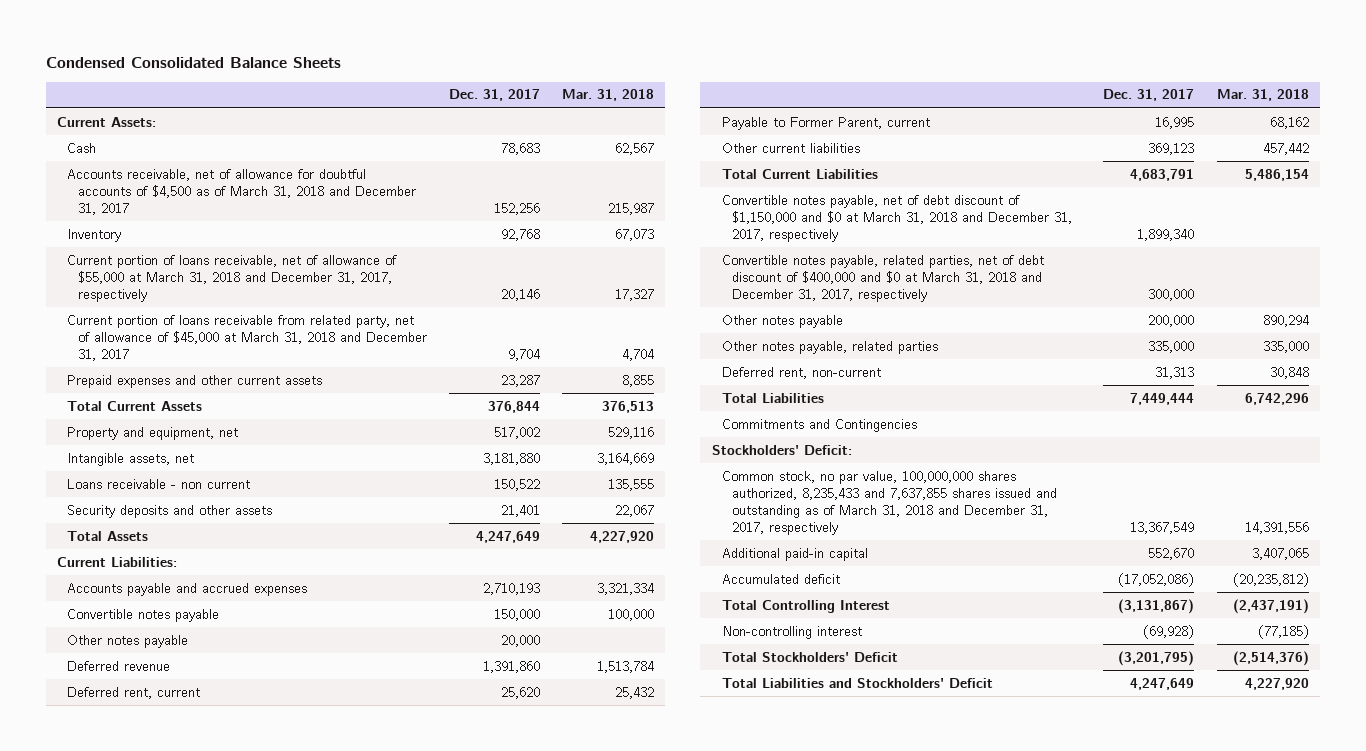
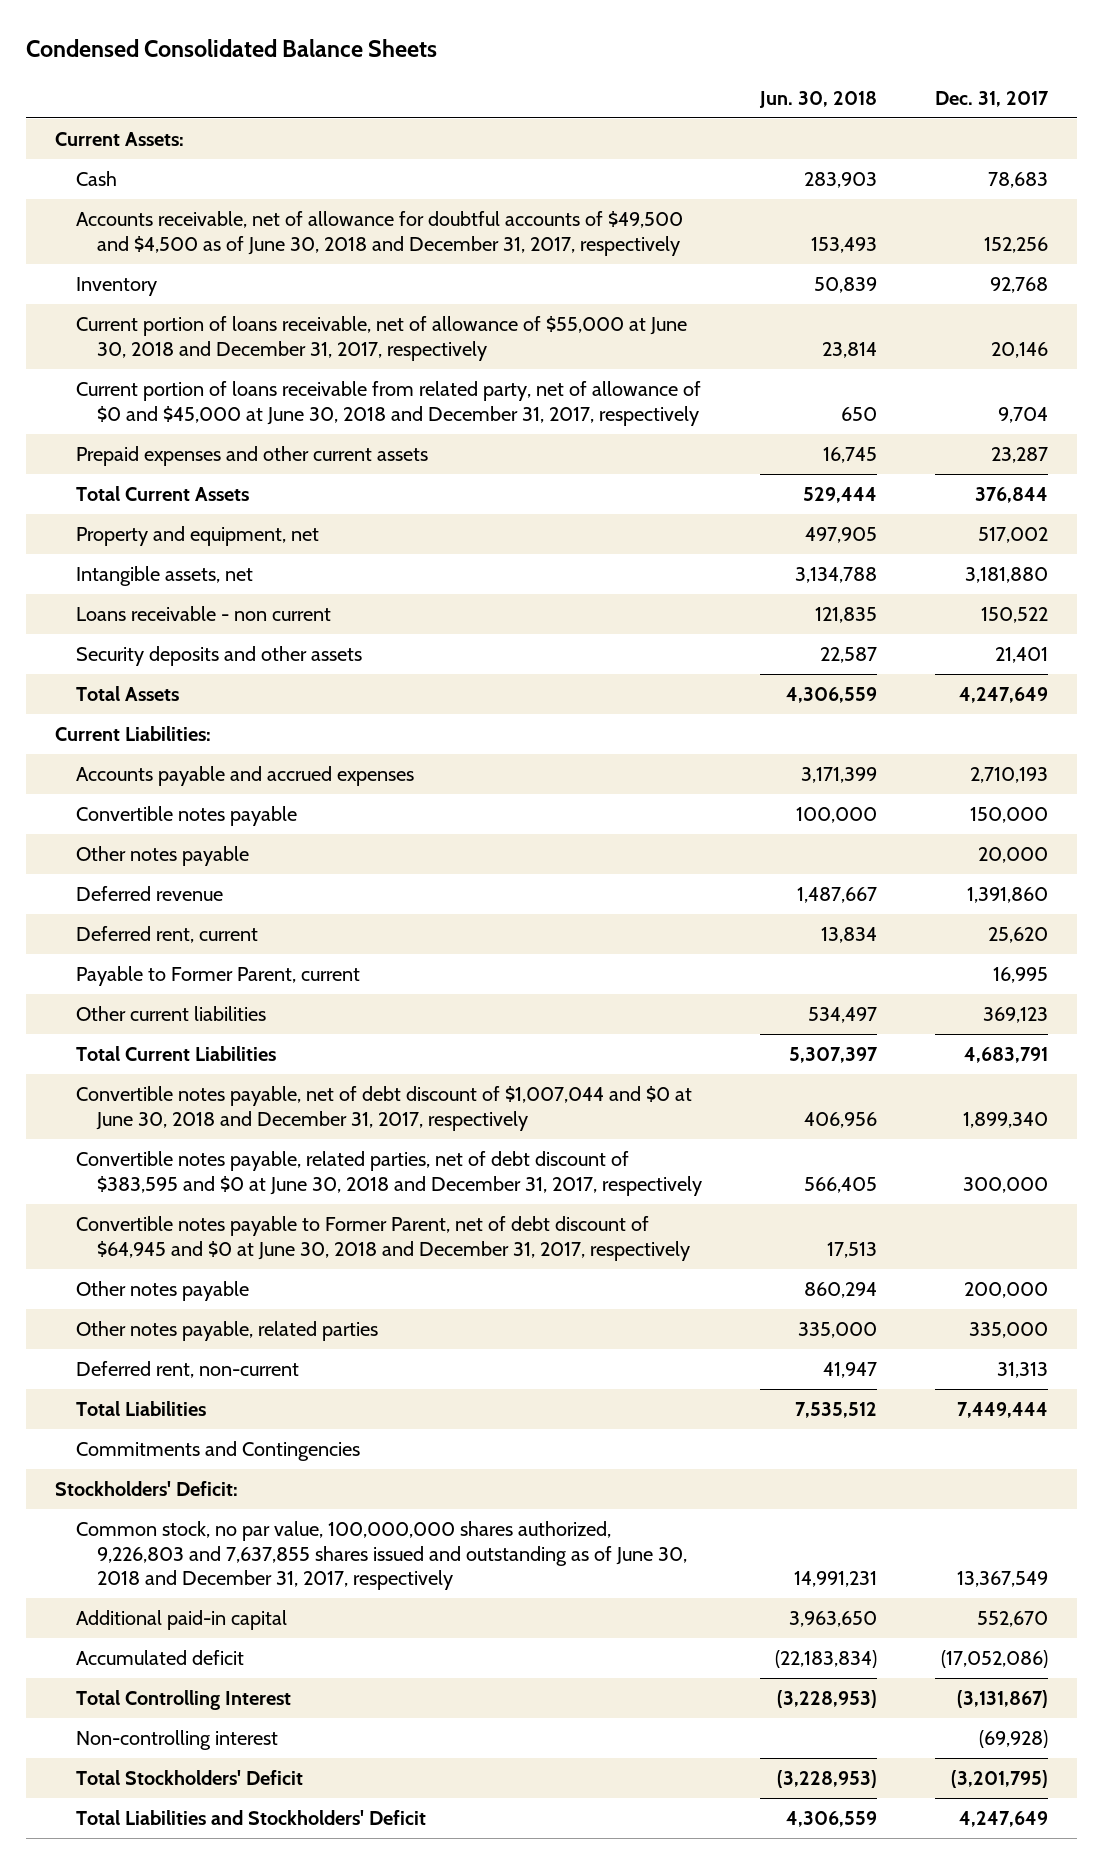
[562,89,655,102] Mar. 31, 2018 -> none
none -> [759,90,878,108] Jun. 30, 2018
[67,168,416,215] Accounts receivable, net of allowance for doubtful accounts of $4,500 as of March 31, 2018 and December 31, 2017 -> [76,211,684,256] Accounts receivable, net of allowance for doubtful accounts of $49,500 and $4,500 as of June 30, 2018 and December 31, 2017, respectively
[67,254,398,302] Current portion of loans receivable, net of allowance of $55,000 at March 31, 2018 and December 31, 2017, respectively -> [76,316,688,361] Current portion of loans receivable, net of allowance of $55,000 at June 30, 2018 and December 31, 2017, respectively
[67,314,427,361] Current portion of loans receivable from related party, net of allowance of $45,000 at March 31, 2018 and December 31, 2017 -> [76,381,702,426] Current portion of loans receivable from related party, net of allowance of $0 and $45,000 at June 30, 2018 and December 31, 2017, respectively
[721,194,1073,242] Convertible notes payable, net of debt discount of $1,150,000 and $0 at March 31, 2018 and December 31, 2017, respectively -> [76,1086,693,1131] Convertible notes payable, net of debt discount of $1,007,044 and $0 at June 30, 2018 and December 31, 2017, respectively
[721,254,1044,302] Convertible notes payable, related parties, net of debt discount of $400,000 and $0 at March 31, 2018 and December 31, 2017, respectively -> [76,1151,703,1196] Convertible notes payable, related parties, net of debt discount of $383,595 and $0 at June 30, 2018 and December 31, 2017, respectively
none -> [76,1216,691,1261] Convertible notes payable to Former Parent, net of debt discount of $64,945 and $0 at June 30, 2018 and December 31, 2017, respectively
[721,470,1058,535] Common stock, no par value, 100,000,000 shares authorized, 8,235,433 and 7,637,855 shares issued and outstanding as of March 31, 2018 and December 31, 2017, respectively -> [76,1521,688,1591] Common stock, no par value, 100,000,000 shares authorized, 9,226,803 and 7,637,855 shares issued and outstanding as of June 30, 2018 and December 31, 2017, respectively

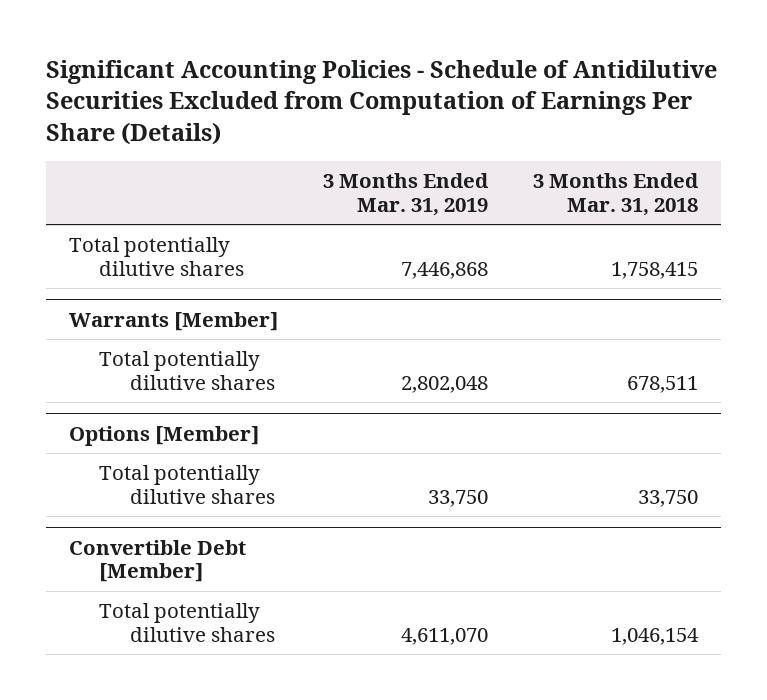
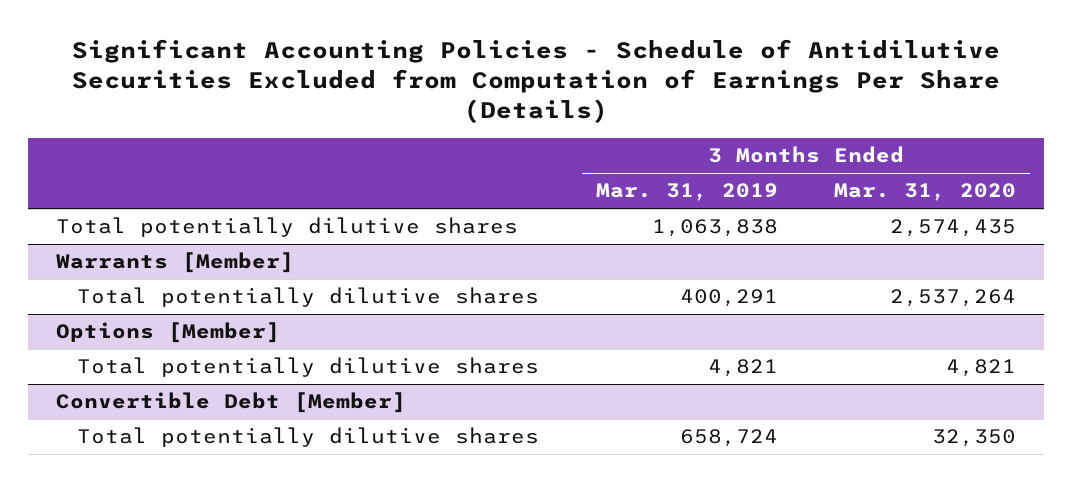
[533,173,700,216] 3 Months Ended Mar. 31, 2018 -> none
none -> [833,183,1016,202] Mar. 31, 2020
[401,261,489,279] 7,446,868 -> [651,219,778,238] 1,063,838
[401,375,489,393] 2,802,048 -> [679,289,778,308] 400,291
[428,489,489,507] 33,750 -> [707,359,778,378] 4,821
[401,627,489,645] 4,611,070 -> [679,429,778,448] 658,724

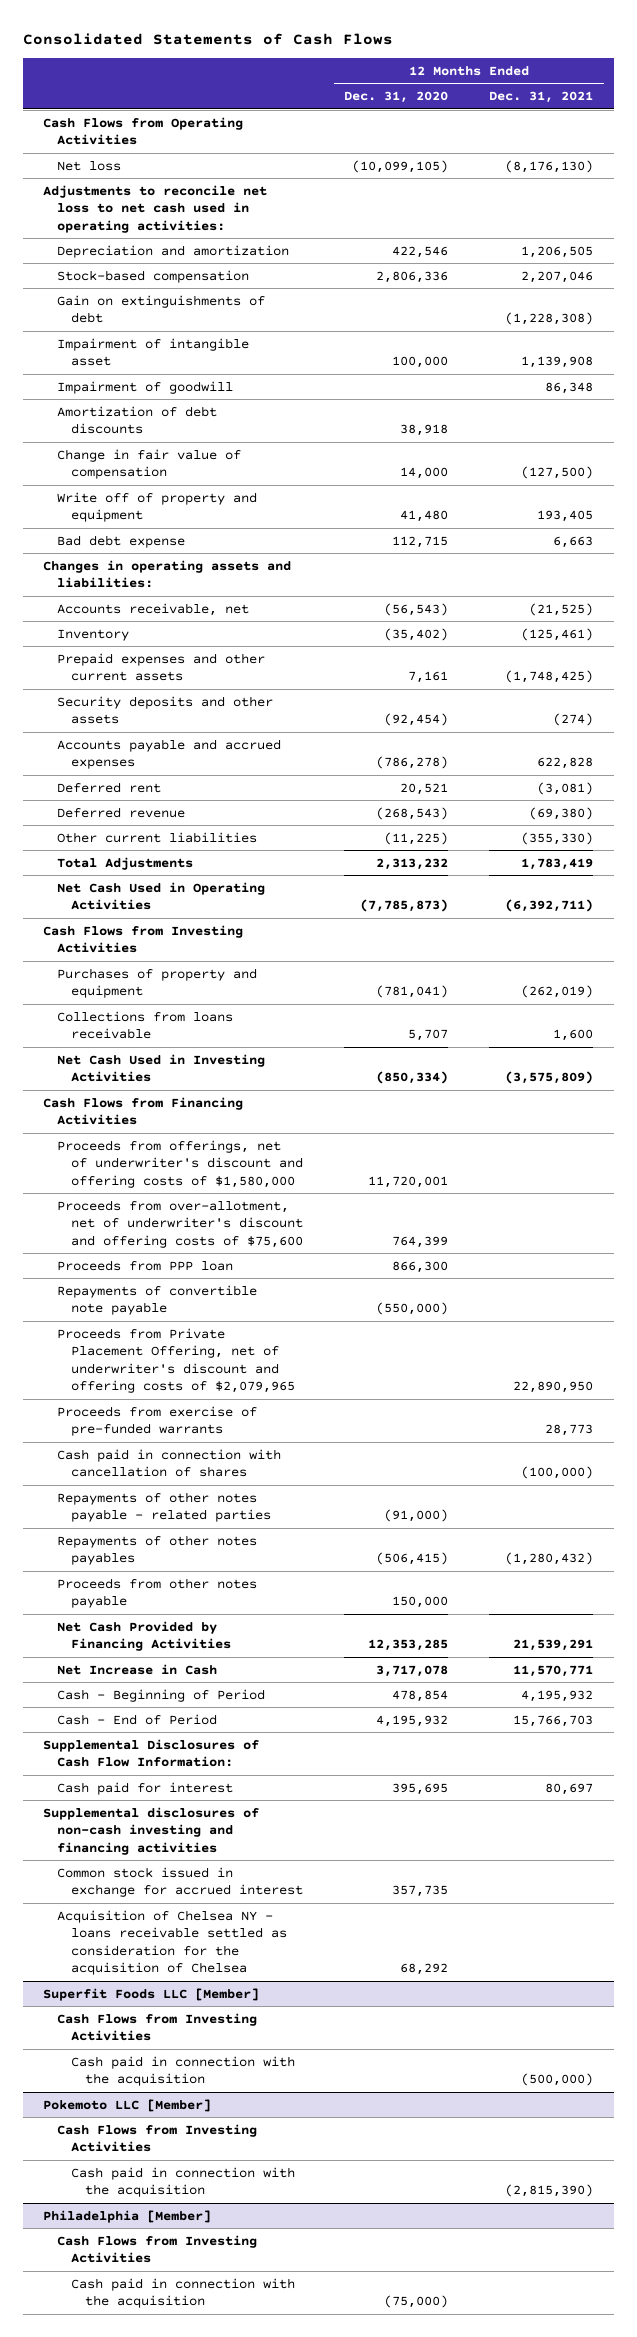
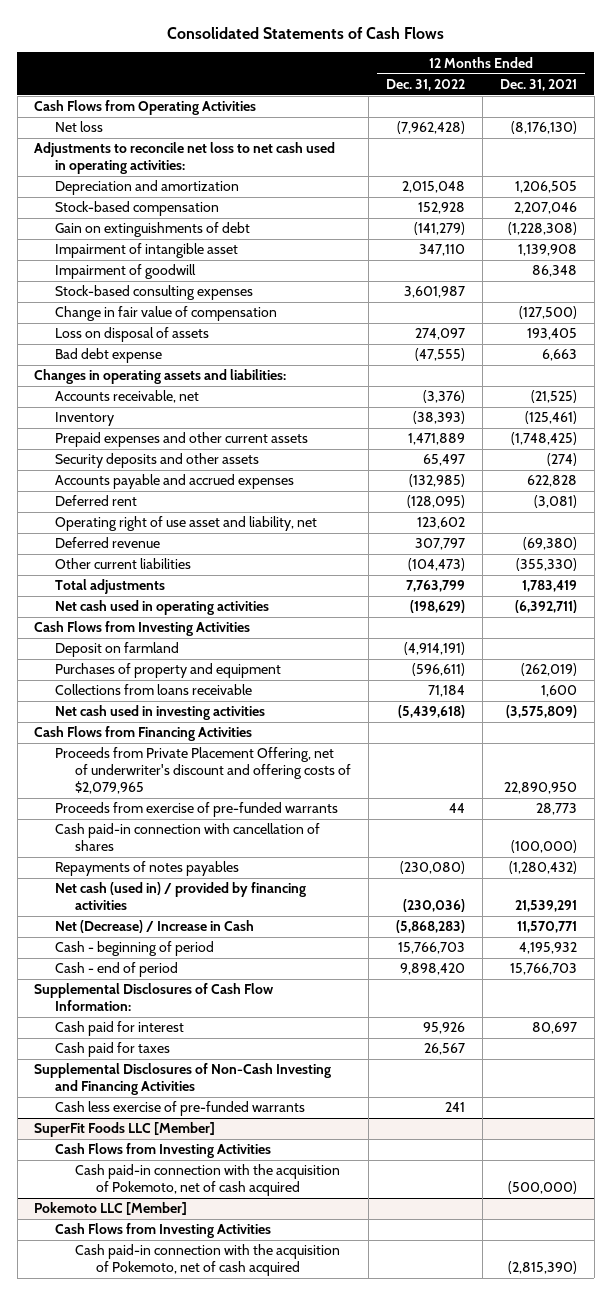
[344,91,449,104] Dec. 31, 2020 -> none
none -> [386,79,466,92] Dec. 31, 2022
[57,405,218,435] Amortization of debt discounts -> none
none -> [54,285,253,301] Stock-based consulting expenses
[57,491,258,523] Write off of property and equipment -> [54,327,209,343] Loss on disposal of assets
none -> [54,516,317,532] Operating right of use asset and liability, net
[57,856,194,870] Total Adjustments -> [54,579,165,595] Total adjustments
[57,881,266,911] Net Cash Used in Operating Activities -> [54,600,269,616] Net cash used in operating activities
none -> [54,642,179,658] Deposit on farmland
[57,1053,266,1083] Net Cash Used in Investing Activities -> [54,705,265,721] Net cash used in investing activities
[57,1139,303,1188] Proceeds from offerings, net of underwriter's discount and offering costs of $1,580,000 -> none
[57,1199,303,1248] Proceeds from over-allotment, net of underwriter's discount and offering costs of $75,600 -> none
[57,1259,234,1271] Proceeds from PPP loan -> none
[57,1284,258,1316] Repayments of convertible note payable -> none
[57,1491,271,1523] Repayments of other notes payable - related parties -> none
[57,1577,258,1609] Proceeds from other notes payable -> none
[57,1448,282,1478] Cash paid in connection with cancellation of shares -> [54,823,320,852] Cash paid-in connection with cancellation of shares
[57,1534,258,1566] Repayments of other notes payables -> [54,861,239,877] Repayments of notes payables
[57,1620,231,1652] Net Cash Provided by Financing Activities -> [54,882,306,911] Net cash (used in) / provided by financing activities
[57,1663,218,1675] Net Increase in Cash -> [54,920,254,934] Net (Decrease) / Increase in Cash
[57,1688,266,1702] Cash - Beginning of Period -> [54,941,214,957] Cash - beginning of period
[57,1713,218,1725] Cash - End of Period -> [54,962,178,978] Cash - end of period
[57,1866,303,1898] Common stock issued in exchange for accrued interest -> none
[57,1909,287,1976] Acquisition of Chelsea NY - loans receivable settled as consideration for the acquisition of Chelsea -> none
none -> [54,1042,170,1058] Cash paid for taxes
[43,1806,260,1855] Supplemental disclosures of non-cash investing and financing activities -> [34,1063,332,1096] Supplemental Disclosures of Non-Cash Investing and Financing Activities
none -> [54,1101,305,1117] Cash less exercise of pre-funded warrants
[43,1987,260,2001] Superfit Foods LLC [Member] -> [34,1122,216,1138] SuperFit Foods LLC [Member]
[70,2055,295,2087] Cash paid in connection with the acquisition -> [75,1164,341,1197] Cash paid-in connection with the acquisition of Pokemoto, net of cash acquired
[43,2209,212,2223] Philadelphia [Member] -> none
[57,2234,258,2264] Cash Flows from Investing Activities -> none
[70,2277,295,2309] Cash paid in connection with the acquisition -> none
[70,2166,295,2198] Cash paid in connection with the acquisition -> [75,1244,341,1277] Cash paid-in connection with the acquisition of Pokemoto, net of cash acquired

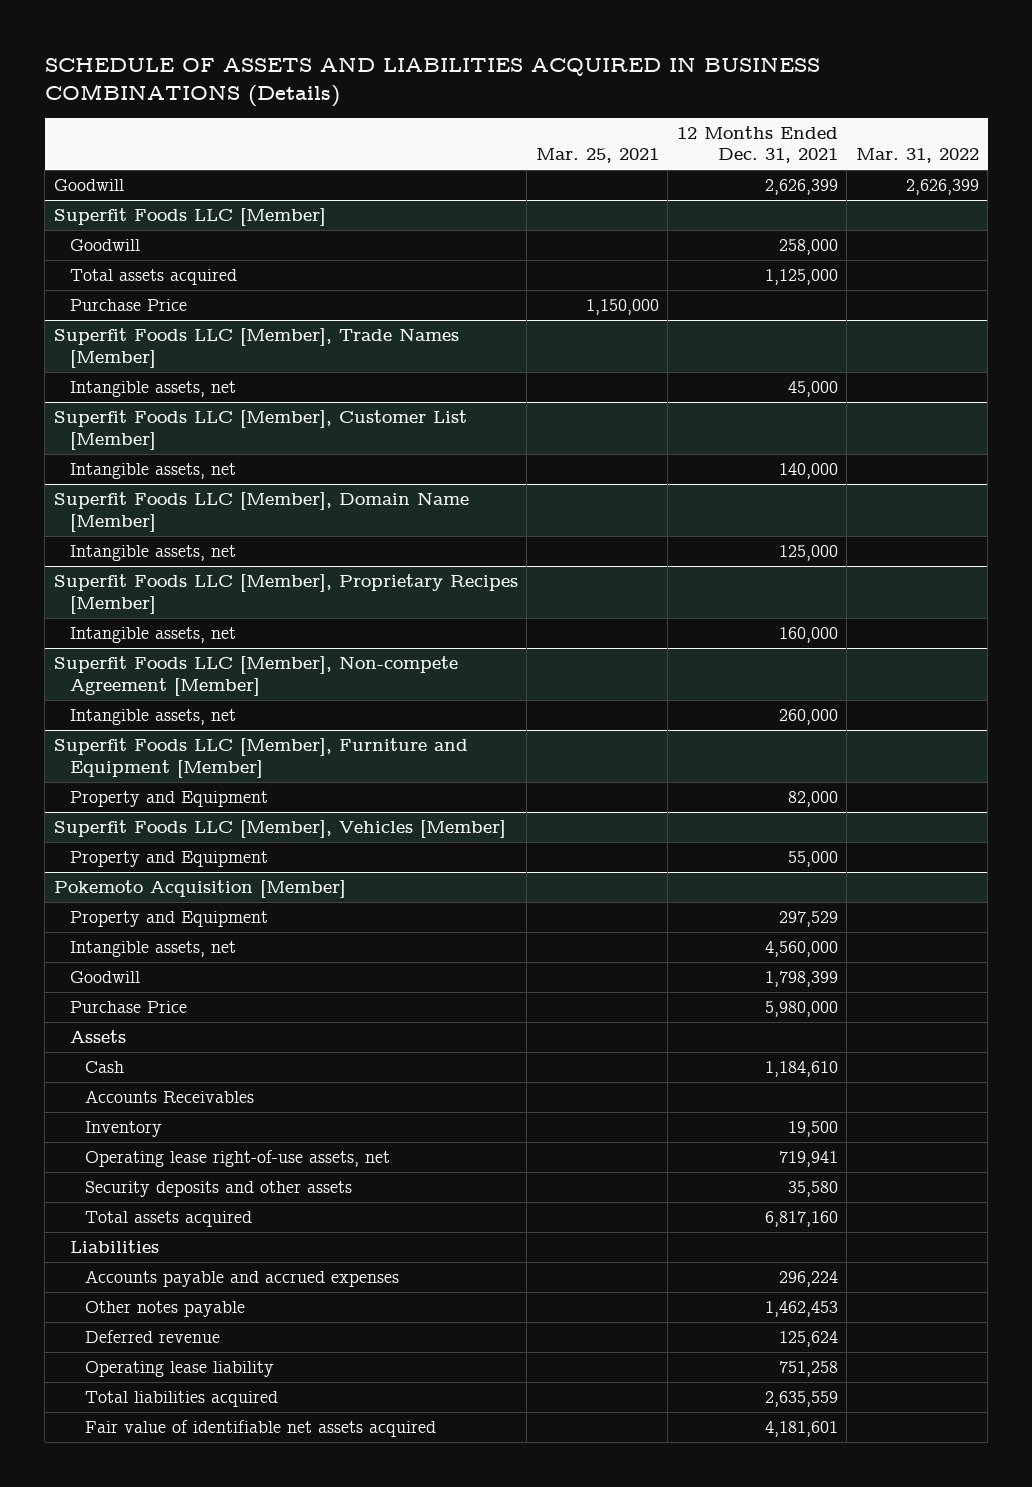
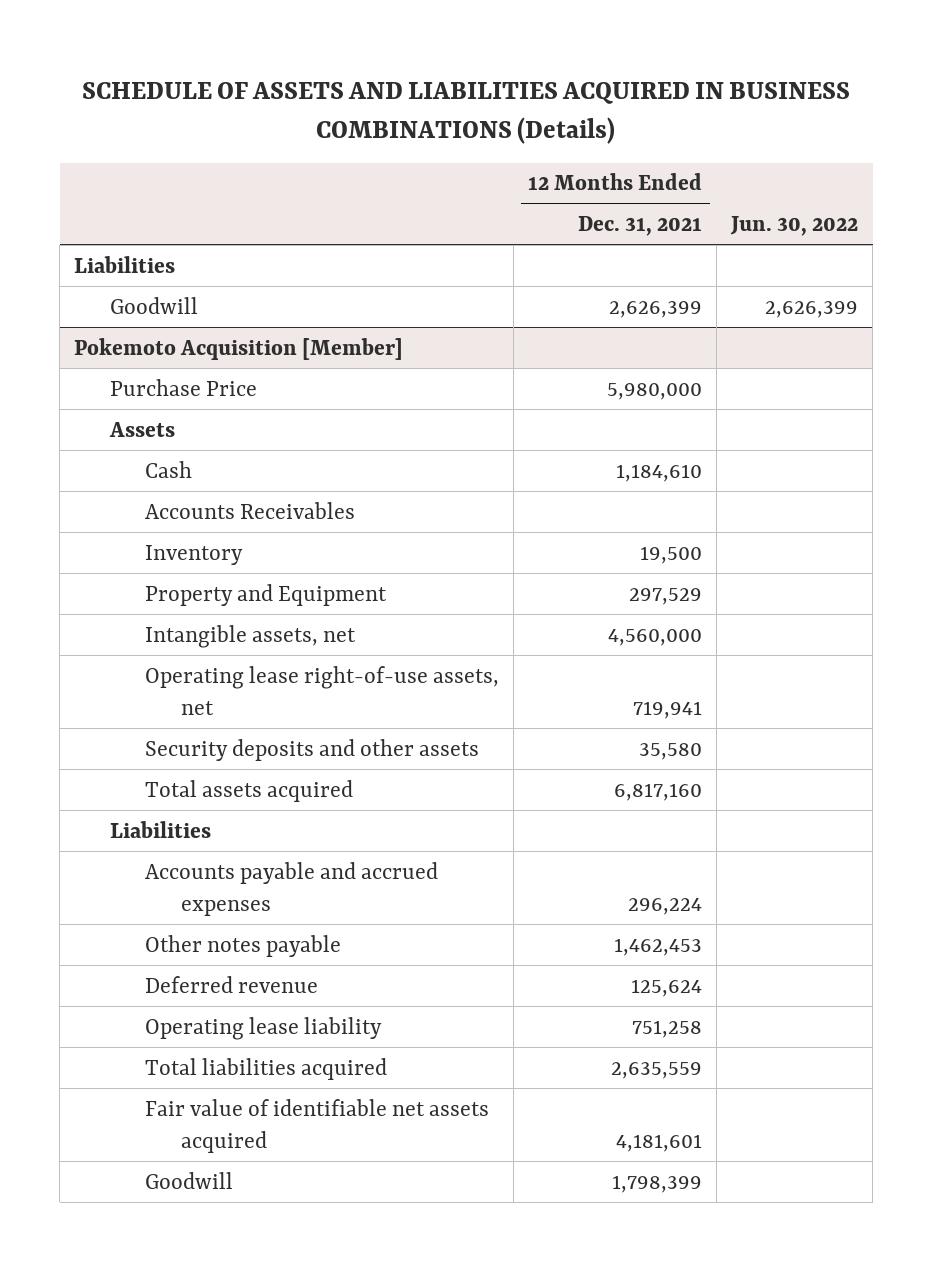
[535,148,659,164] Mar. 25, 2021 -> none
[855,148,979,164] Mar. 31, 2022 -> none
none -> [730,216,859,237] Jun. 30, 2022
none -> [74,255,176,273] Liabilities
[53,208,326,227] Superfit Foods LLC [Member] -> none
[69,239,140,252] Goodwill -> none
[69,269,237,286] Total assets acquired -> none
[69,299,187,312] Purchase Price -> none
[53,328,459,368] Superfit Foods LLC [Member], Trade Names [Member] -> none
[69,381,236,398] Intangible assets, net -> none
[53,410,467,450] Superfit Foods LLC [Member], Customer List [Member] -> none
[69,463,236,480] Intangible assets, net -> none
[53,492,469,532] Superfit Foods LLC [Member], Domain Name [Member] -> none
[69,545,236,562] Intangible assets, net -> none
[53,574,518,614] Superfit Foods LLC [Member], Proprietary Recipes [Member] -> none
[69,627,236,644] Intangible assets, net -> none
[53,656,458,696] Superfit Foods LLC [Member], Non-compete Agreement [Member] -> none
[69,709,236,726] Intangible assets, net -> none
[53,738,468,778] Superfit Foods LLC [Member], Furniture and Equipment [Member] -> none
[69,791,268,808] Property and Equipment -> none
[53,820,506,839] Superfit Foods LLC [Member], Vehicles [Member] -> none
[69,851,268,868] Property and Equipment -> none
[69,911,268,928] Property and Equipment -> [145,583,388,606] Property and Equipment
[69,941,236,958] Intangible assets, net -> [145,624,357,648] Intangible assets, net
[69,971,140,984] Goodwill -> [145,1171,234,1189] Goodwill

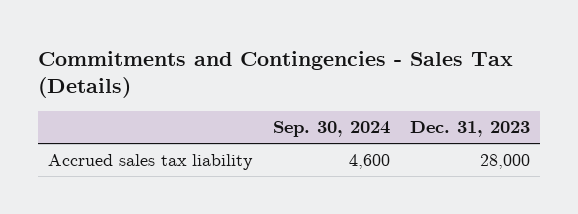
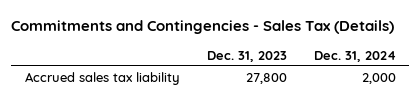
[272,121,390,138] Sep. 30, 2024 -> none
none -> [313,50,396,62] Dec. 31, 2024
[480,154,531,170] 28,000 -> [245,73,287,85] 27,800

